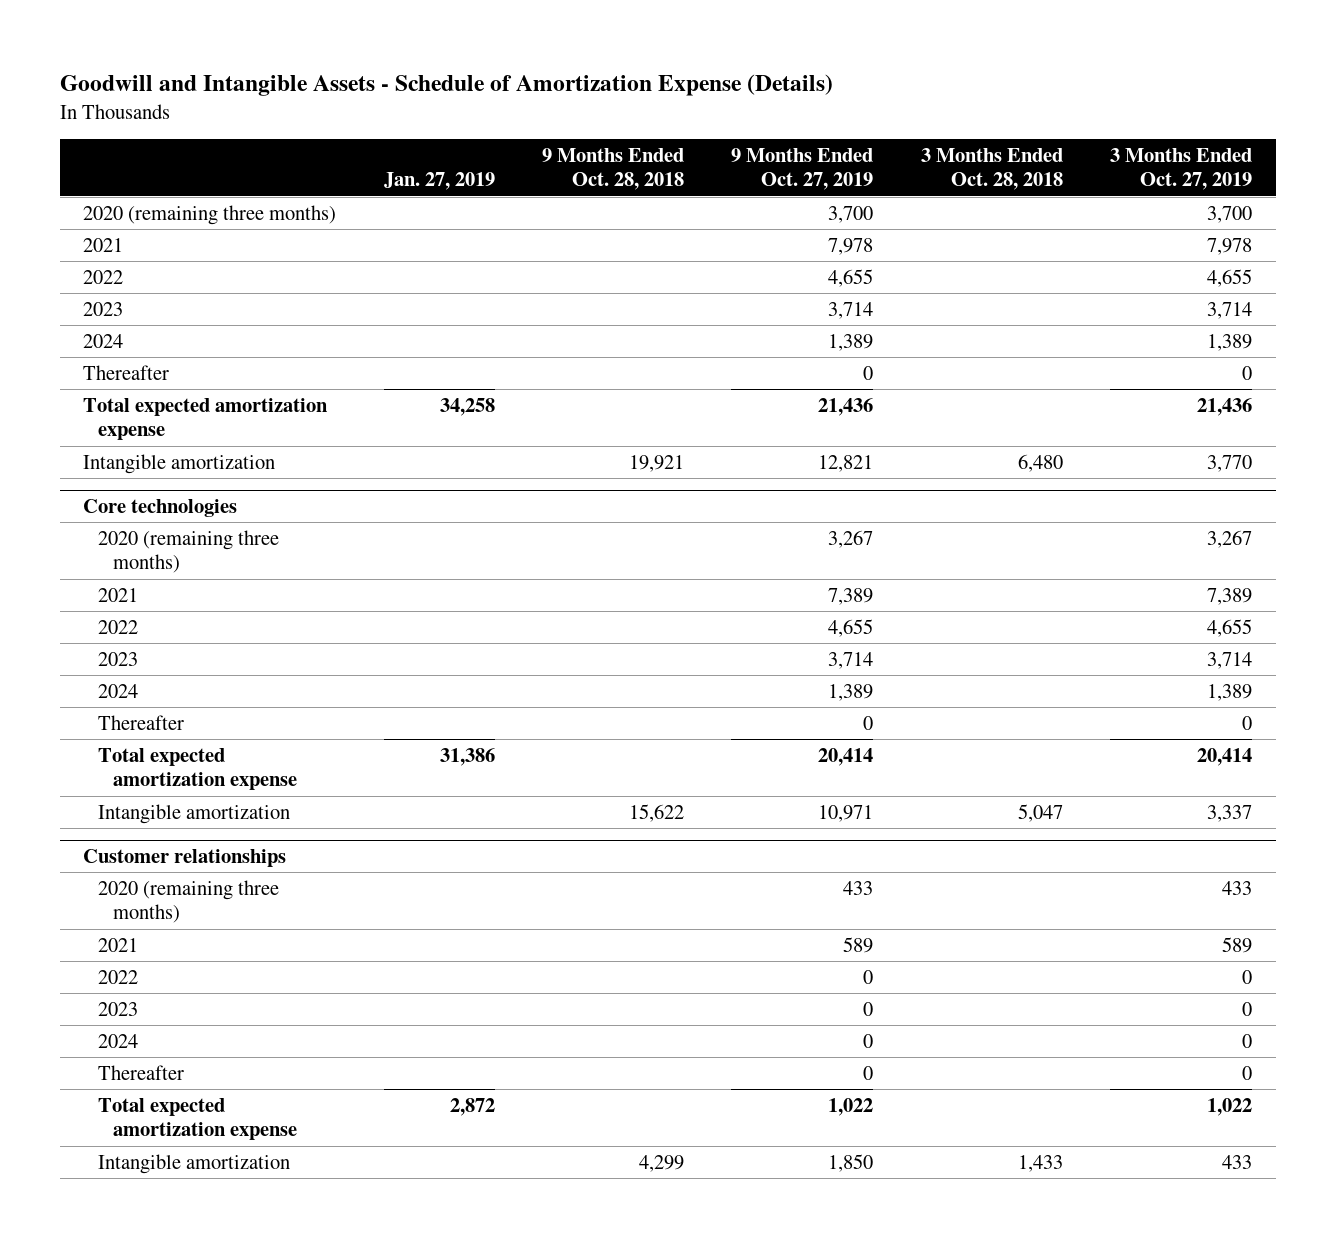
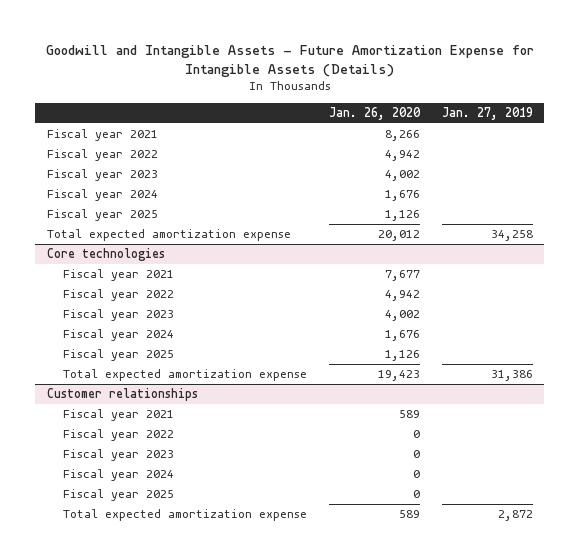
[59,74,833,97] Goodwill and Intangible Assets - Schedule of Amortization Expense (Details) -> [45,44,534,77] Goodwill and Intangible Assets - Future Amortization Expense for Intangible Assets (Details)
[541,147,684,191] 9 Months Ended Oct. 28, 2018 -> none
[731,147,874,191] 9 Months Ended Oct. 27, 2019 -> none
[920,147,1063,191] 3 Months Ended Oct. 28, 2018 -> none
[1109,147,1252,191] 3 Months Ended Oct. 27, 2019 -> none
none -> [328,107,421,121] Jan. 26, 2020
[83,204,337,225] 2020 (remaining three months) -> none
[83,364,170,380] Thereafter -> none
none -> [46,129,158,142] Fiscal year 2021
[83,237,124,252] 2021 -> [46,149,158,162] Fiscal year 2022
[83,269,124,284] 2022 -> [46,169,158,182] Fiscal year 2023
[83,301,124,316] 2023 -> [46,189,158,202] Fiscal year 2024
[83,333,124,348] 2024 -> [46,209,158,222] Fiscal year 2025
[83,453,276,474] Intangible amortization -> none
[98,529,280,574] 2020 (remaining three months) -> none
[98,714,185,730] Thereafter -> none
none -> [62,269,174,282] Fiscal year 2021
[98,587,139,602] 2021 -> [62,289,174,302] Fiscal year 2022
[98,619,139,634] 2022 -> [62,309,174,322] Fiscal year 2023
[98,651,139,666] 2023 -> [62,329,174,342] Fiscal year 2024
[98,683,139,698] 2024 -> [62,349,174,362] Fiscal year 2025
[98,803,291,824] Intangible amortization -> none
[98,879,280,924] 2020 (remaining three months) -> none
[98,1064,185,1080] Thereafter -> none
none -> [62,409,174,422] Fiscal year 2021
[98,937,139,952] 2021 -> [62,429,174,442] Fiscal year 2022
[98,969,139,984] 2022 -> [62,449,174,462] Fiscal year 2023
[98,1001,139,1016] 2023 -> [62,469,174,482] Fiscal year 2024
[98,1033,139,1048] 2024 -> [62,489,174,502] Fiscal year 2025
[98,1153,291,1174] Intangible amortization -> none

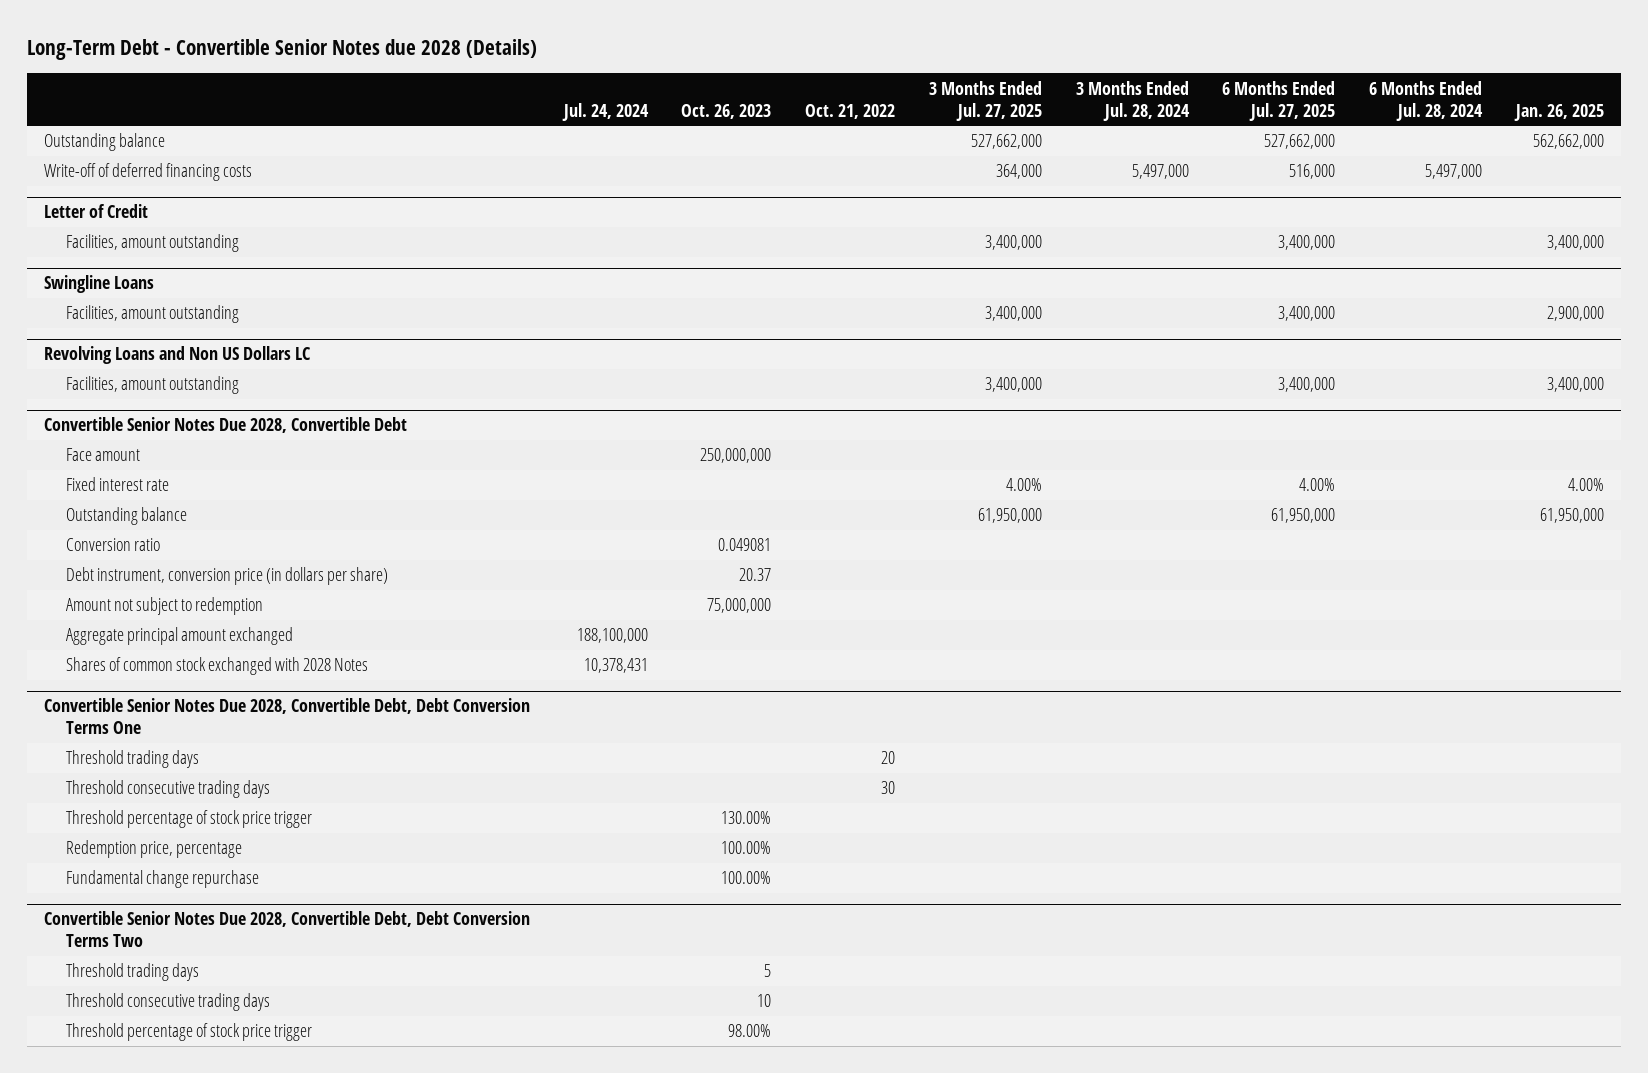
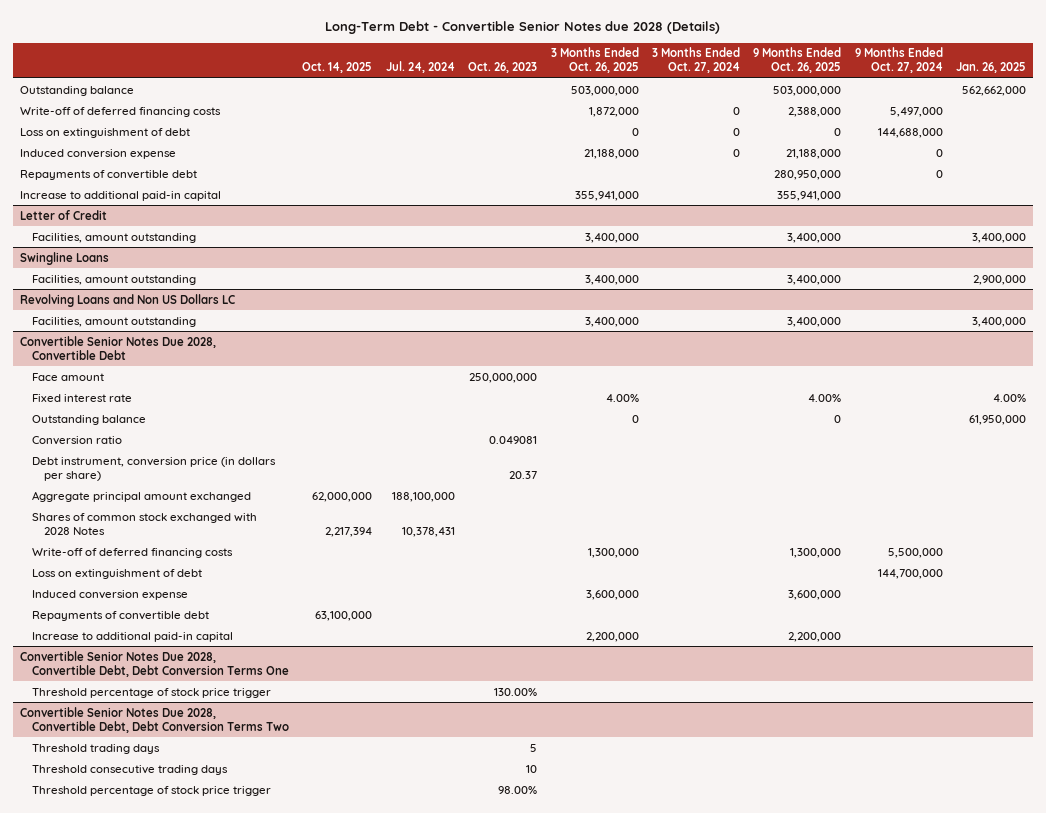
[805,103,896,119] Oct. 21, 2022 -> none
[928,80,1042,121] 3 Months Ended Jul. 27, 2025 -> none
[1075,80,1190,121] 3 Months Ended Jul. 28, 2024 -> none
[1222,80,1336,121] 6 Months Ended Jul. 27, 2025 -> none
[1369,80,1484,121] 6 Months Ended Jul. 28, 2024 -> none
none -> [302,62,373,74] Oct. 14, 2025
none -> [550,47,639,74] 3 Months Ended Oct. 26, 2025
none -> [651,47,740,74] 3 Months Ended Oct. 27, 2024
none -> [753,47,842,74] 9 Months Ended Oct. 26, 2025
none -> [854,47,943,74] 9 Months Ended Oct. 27, 2024
none -> [19,127,190,138] Loss on extinguishment of debt
none -> [19,148,176,159] Induced conversion expense
none -> [19,169,197,180] Repayments of convertible debt
none -> [19,190,221,201] Increase to additional paid-in capital
[65,597,263,616] Amount not subject to redemption -> none
none -> [32,547,234,558] Write-off of deferred financing costs
none -> [32,568,203,579] Loss on extinguishment of debt
none -> [32,589,189,600] Induced conversion expense
none -> [32,610,210,621] Repayments of convertible debt
none -> [32,631,234,642] Increase to additional paid-in capital
[65,750,199,769] Threshold trading days -> none
[65,780,270,799] Threshold consecutive trading days -> none
[65,840,242,859] Redemption price, percentage -> none
[65,870,259,889] Fundamental change repurchase -> none

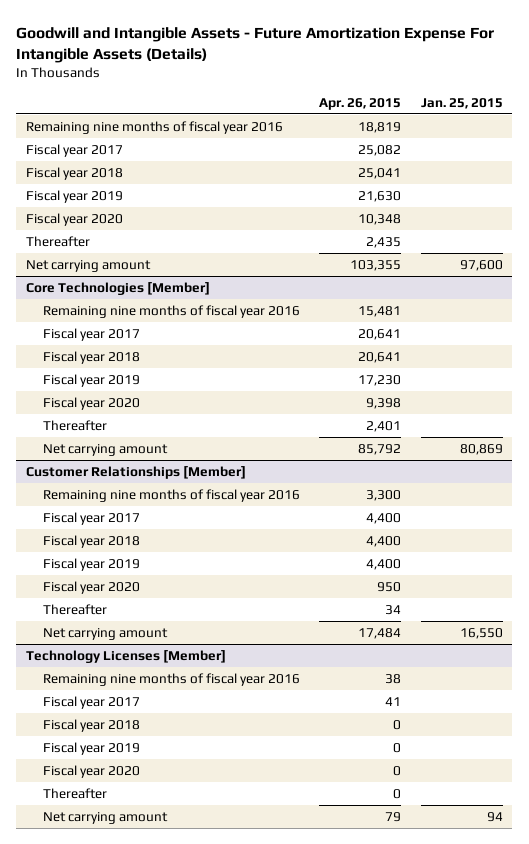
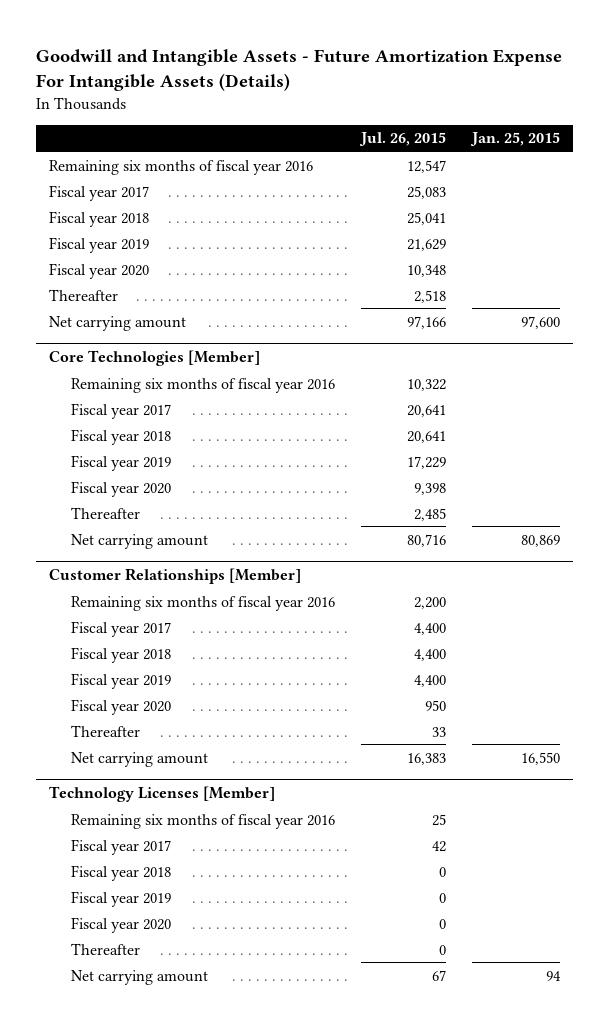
[319,97,402,110] Apr. 26, 2015 -> none
none -> [358,132,446,147] Jul. 26, 2015
[26,121,284,135] Remaining nine months of fiscal year 2016 -> [49,159,314,175] Remaining six months of fiscal year 2016
[42,305,300,319] Remaining nine months of fiscal year 2016 -> [70,377,335,393] Remaining six months of fiscal year 2016
[42,489,300,503] Remaining nine months of fiscal year 2016 -> [70,595,335,611] Remaining six months of fiscal year 2016
[42,673,300,687] Remaining nine months of fiscal year 2016 -> [70,813,335,829] Remaining six months of fiscal year 2016

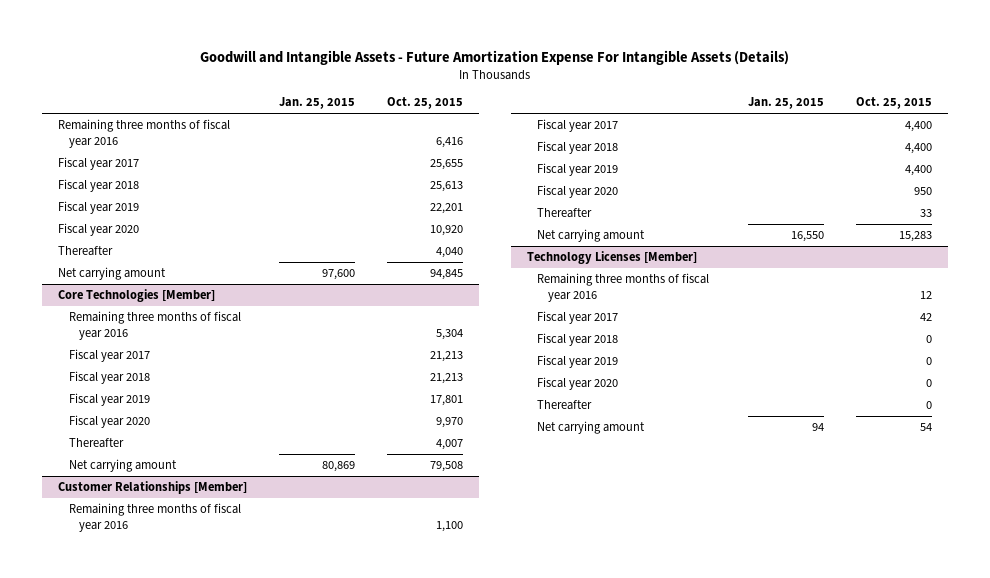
[358,132,446,147] Jul. 26, 2015 -> none
none -> [387,97,464,110] Oct. 25, 2015
[49,159,314,175] Remaining six months of fiscal year 2016 -> [58,119,231,149] Remaining three months of fiscal year 2016
[70,377,335,393] Remaining six months of fiscal year 2016 -> [68,311,241,341] Remaining three months of fiscal year 2016
[70,595,335,611] Remaining six months of fiscal year 2016 -> [68,503,241,533] Remaining three months of fiscal year 2016
[70,813,335,829] Remaining six months of fiscal year 2016 -> [537,273,710,303] Remaining three months of fiscal year 2016

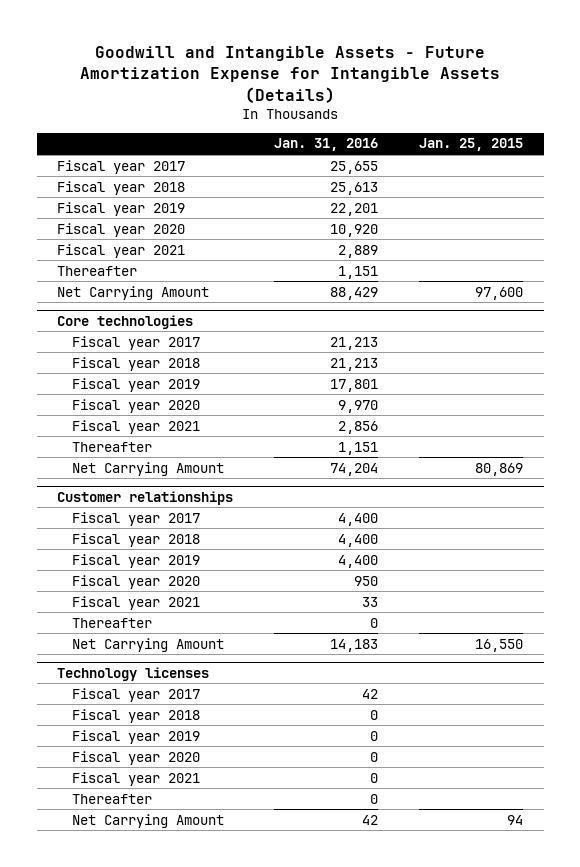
[199,49,789,65] Goodwill and Intangible Assets - Future Amortization Expense For Intangible Assets (Details) -> [80,45,501,103] Goodwill and Intangible Assets - Future Amortization Expense for Intangible Assets (Details)
[387,97,464,110] Oct. 25, 2015 -> none
none -> [274,138,379,152] Jan. 31, 2016
[58,119,231,149] Remaining three months of fiscal year 2016 -> none
none -> [57,243,186,258] Fiscal year 2021
[68,311,241,341] Remaining three months of fiscal year 2016 -> none
[58,267,167,281] Net carrying amount -> [57,285,210,300] Net Carrying Amount
[58,289,216,303] Core Technologies [Member] -> [57,314,194,329] Core technologies
none -> [72,419,201,434] Fiscal year 2021
[68,503,241,533] Remaining three months of fiscal year 2016 -> none
[68,459,177,473] Net carrying amount -> [72,461,225,476] Net Carrying Amount
[58,481,248,495] Customer Relationships [Member] -> [57,490,234,505] Customer relationships
none -> [72,595,201,610] Fiscal year 2021
[537,273,710,303] Remaining three months of fiscal year 2016 -> none
[537,229,646,243] Net carrying amount -> [72,637,225,652] Net Carrying Amount
[526,251,697,265] Technology Licenses [Member] -> [57,666,210,681] Technology licenses
none -> [72,771,201,786] Fiscal year 2021
[537,421,646,435] Net carrying amount -> [72,813,225,828] Net Carrying Amount

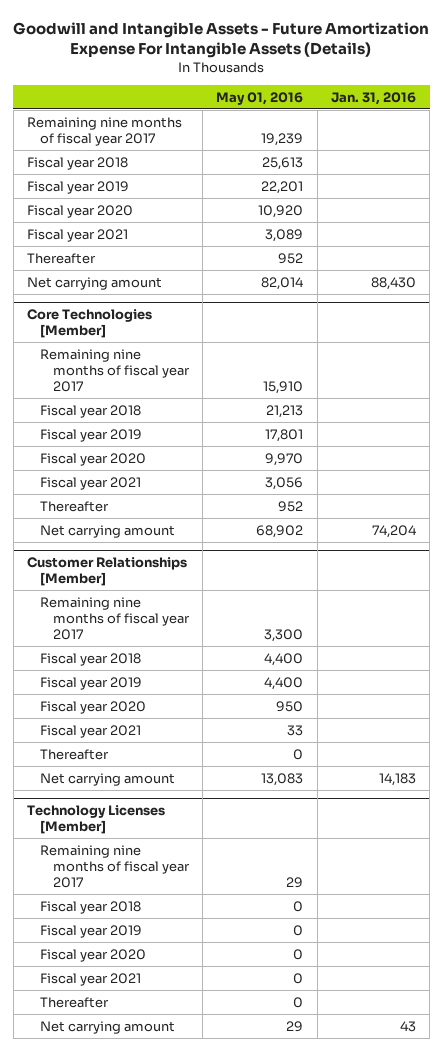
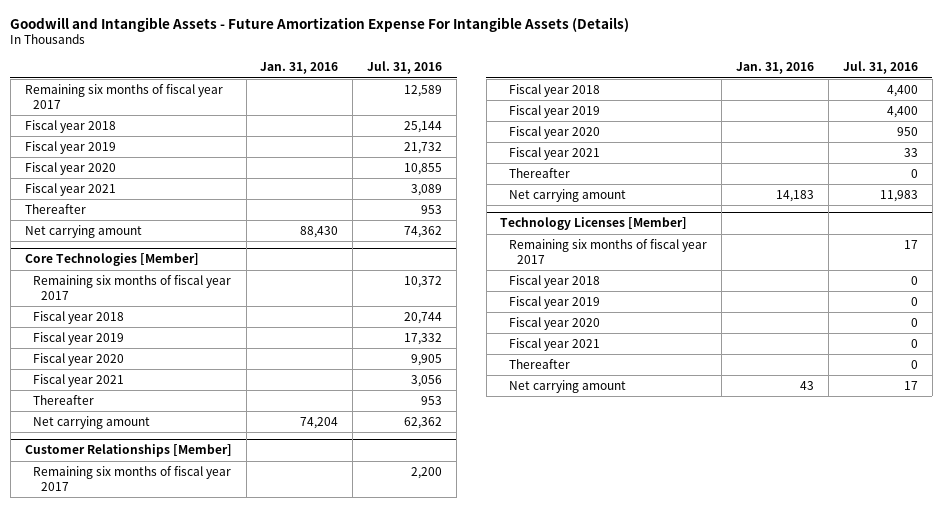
[216,91,304,105] May 01, 2016 -> none
none -> [367,61,443,75] Jul. 31, 2016
[26,116,182,146] Remaining nine months of fiscal year 2017 -> [24,84,223,109] Remaining six months of fiscal year 2017
[39,348,190,393] Remaining nine months of fiscal year 2017 -> [33,275,232,300] Remaining six months of fiscal year 2017
[39,596,190,641] Remaining nine months of fiscal year 2017 -> [33,466,232,491] Remaining six months of fiscal year 2017
[39,844,190,889] Remaining nine months of fiscal year 2017 -> [508,239,707,264] Remaining six months of fiscal year 2017

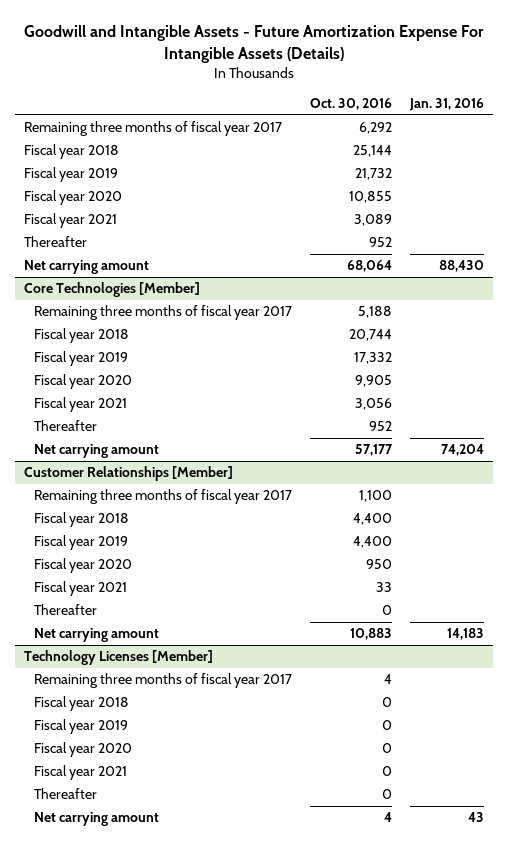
[367,61,443,75] Jul. 31, 2016 -> none
none -> [309,98,392,111] Oct. 30, 2016
[24,84,223,109] Remaining six months of fiscal year 2017 -> [24,121,283,137] Remaining three months of fiscal year 2017
[33,275,232,300] Remaining six months of fiscal year 2017 -> [34,305,293,321] Remaining three months of fiscal year 2017
[33,466,232,491] Remaining six months of fiscal year 2017 -> [34,489,293,505] Remaining three months of fiscal year 2017
[508,239,707,264] Remaining six months of fiscal year 2017 -> [34,673,293,689] Remaining three months of fiscal year 2017

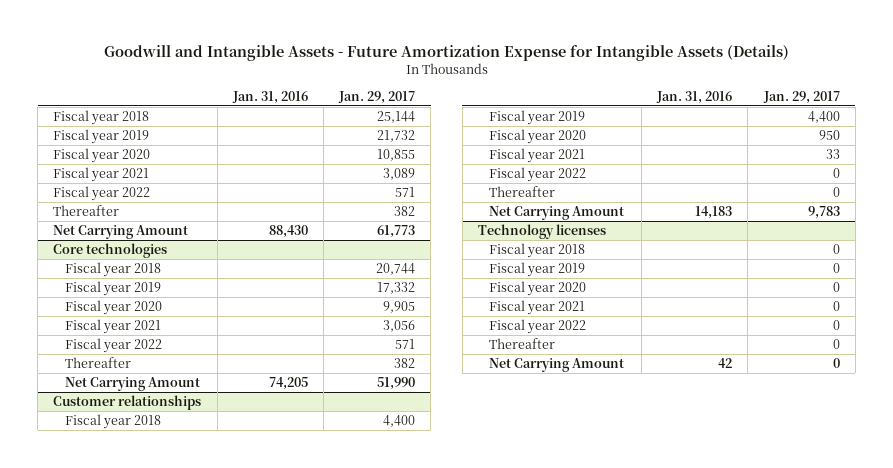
[23,25,484,63] Goodwill and Intangible Assets - Future Amortization Expense For Intangible Assets (Details) -> [103,45,789,62] Goodwill and Intangible Assets - Future Amortization Expense for Intangible Assets (Details)
[309,98,392,111] Oct. 30, 2016 -> none
none -> [338,90,416,104] Jan. 29, 2017
[24,121,283,137] Remaining three months of fiscal year 2017 -> none
none -> [53,186,151,202] Fiscal year 2022
[34,305,293,321] Remaining three months of fiscal year 2017 -> none
[24,260,150,275] Net carrying amount -> [53,225,189,240] Net Carrying Amount
[24,282,201,298] Core Technologies [Member] -> [53,243,168,259] Core technologies
none -> [64,338,162,354] Fiscal year 2022
[34,489,293,505] Remaining three months of fiscal year 2017 -> none
[34,444,160,459] Net carrying amount -> [64,377,200,392] Net Carrying Amount
[440,444,484,457] 74,204 -> [268,377,308,391] 74,205
[24,466,234,482] Customer Relationships [Member] -> [53,395,202,411] Customer relationships
none -> [488,167,586,183] Fiscal year 2022
[34,673,293,689] Remaining three months of fiscal year 2017 -> none
[34,628,160,643] Net carrying amount -> [488,206,624,221] Net Carrying Amount
[24,650,214,666] Technology Licenses [Member] -> [477,224,606,240] Technology licenses
none -> [488,319,586,335] Fiscal year 2022
[34,812,160,827] Net carrying amount -> [488,358,624,373] Net Carrying Amount
[467,812,484,823] 43 -> [718,358,733,369] 42

